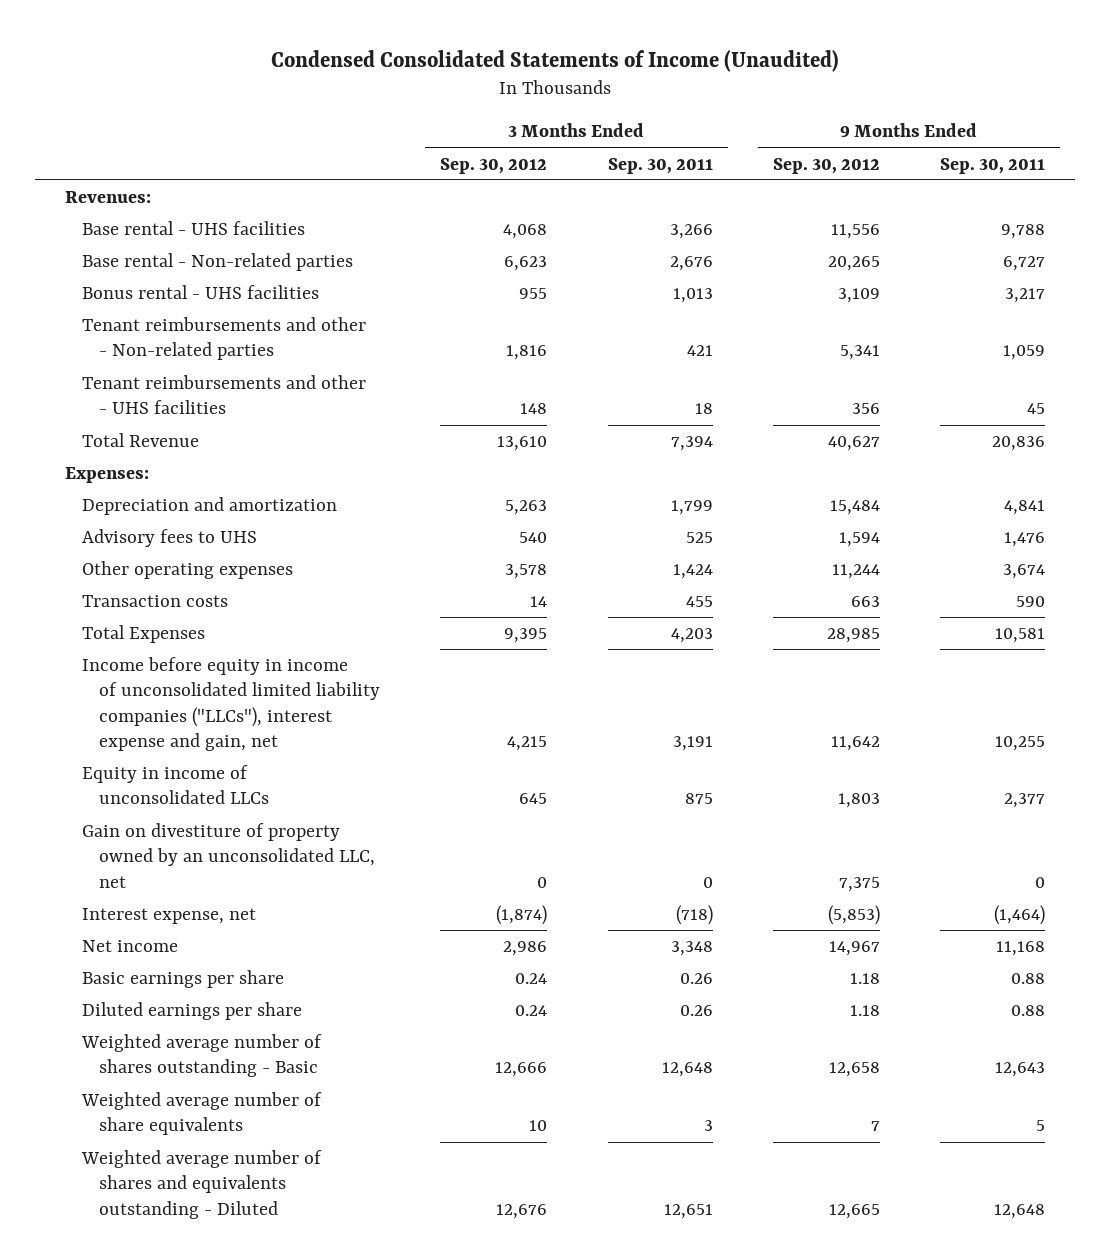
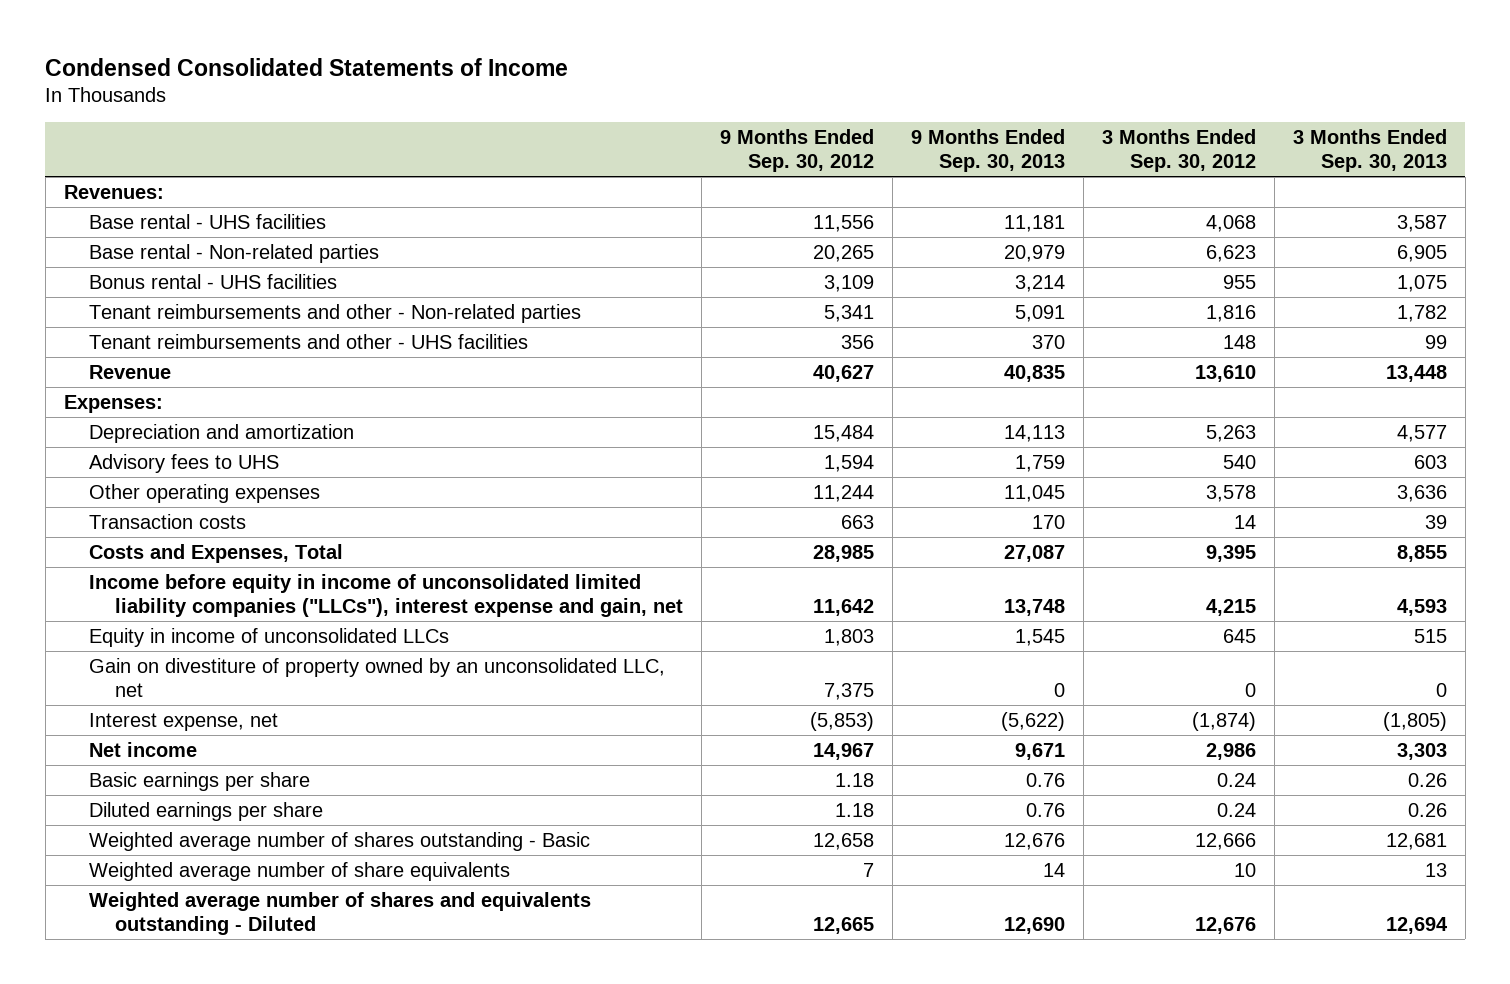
[271,49,840,72] Condensed Consolidated Statements of Income (Unaudited) -> [45,57,569,76] Condensed Consolidated Statements of Income
[607,157,713,174] Sep. 30, 2011 -> none
[939,157,1045,174] Sep. 30, 2011 -> none
none -> [910,129,1065,173] 9 Months Ended Sep. 30, 2013
none -> [1292,129,1447,173] 3 Months Ended Sep. 30, 2013
[82,433,200,448] Total Revenue -> [89,364,172,379] Revenue
[82,625,206,644] Total Expenses -> [89,543,344,563] Costs and Expenses, Total

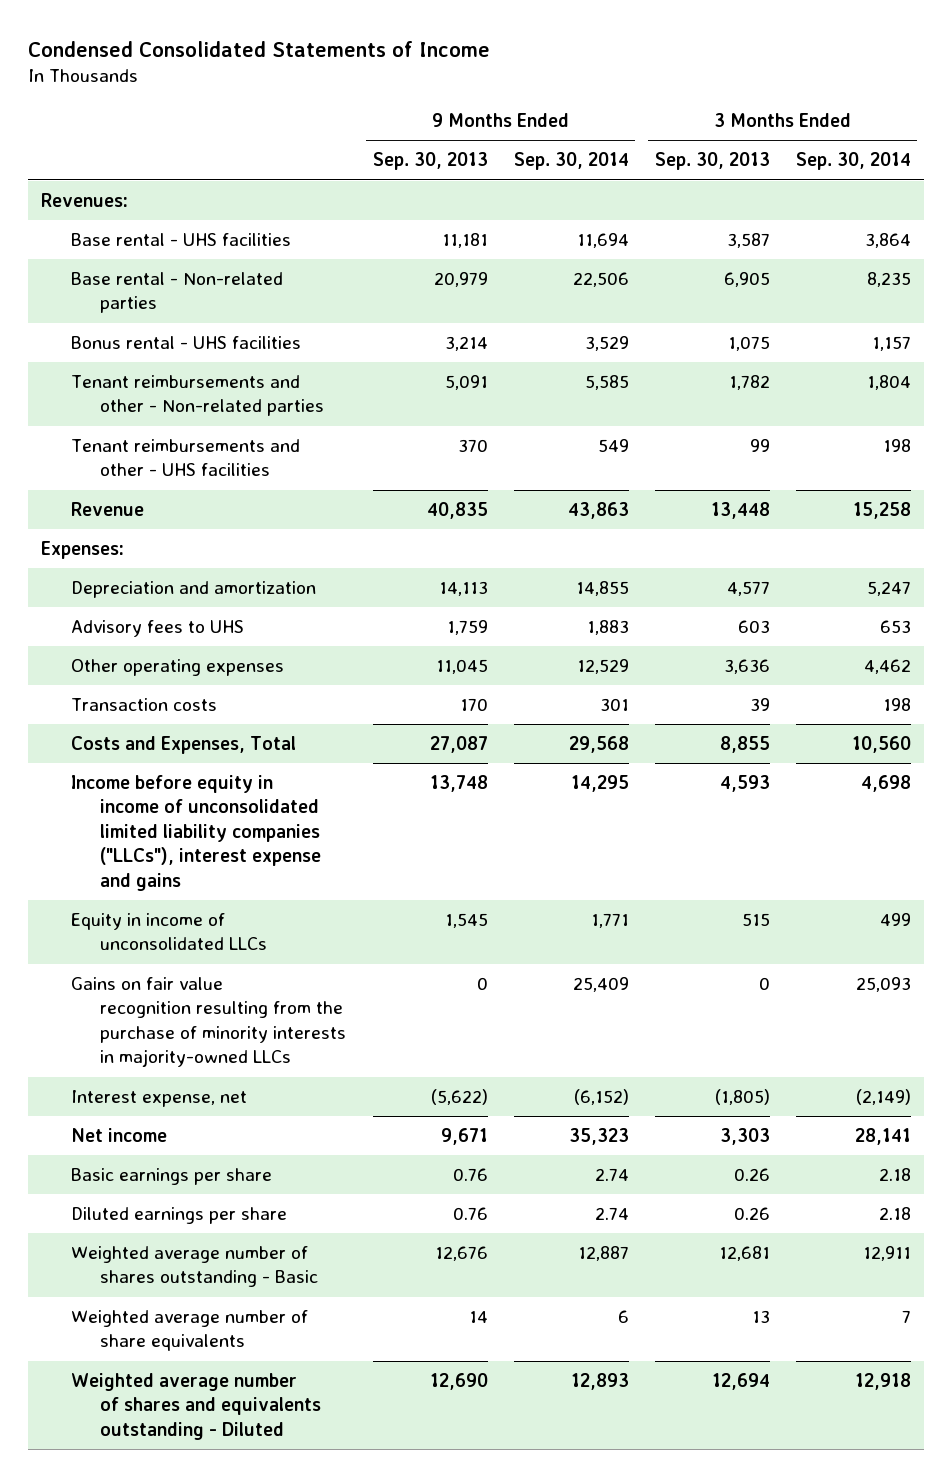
[719,129,874,173] 9 Months Ended Sep. 30, 2012 -> none
[1101,129,1256,173] 3 Months Ended Sep. 30, 2012 -> none
none -> [513,152,629,171] Sep. 30, 2014
none -> [795,152,911,171] Sep. 30, 2014
[89,573,683,618] Income before equity in income of unconsolidated limited liability companies ("LLCs"), interest expense and gain, net -> [70,775,322,891] Income before equity in income of unconsolidated limited liability companies ("LLCs"), interest expense and gains
[89,657,666,698] Gain on divestiture of property owned by an unconsolidated LLC, net -> none
none -> [70,977,347,1068] Gains on fair value recognition resulting from the purchase of minority interests in majority-owned LLCs

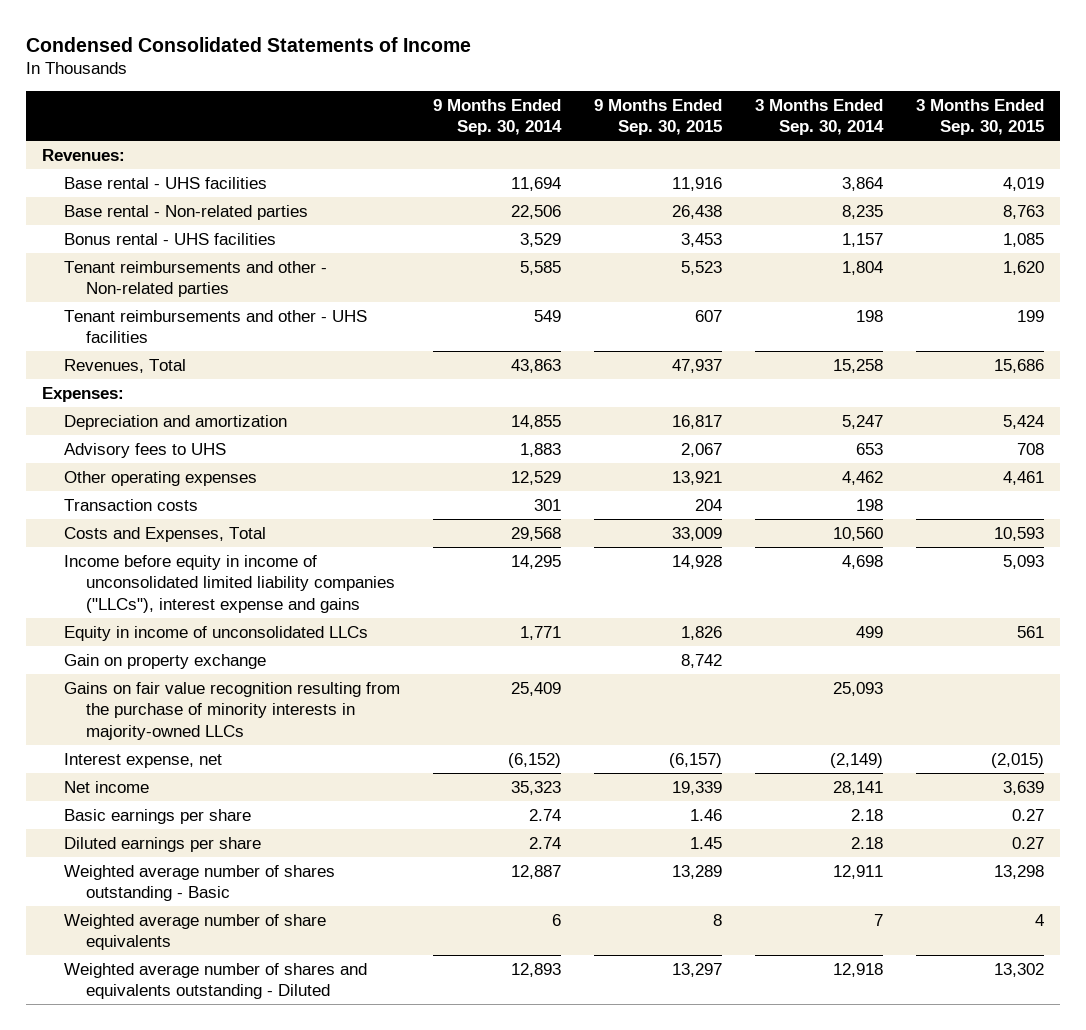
[372,152,488,171] Sep. 30, 2013 -> none
[654,152,770,171] Sep. 30, 2013 -> none
none -> [593,98,722,136] 9 Months Ended Sep. 30, 2015
none -> [915,98,1044,136] 3 Months Ended Sep. 30, 2015
[70,502,144,517] Revenue -> [63,358,186,373] Revenues, Total
none -> [63,653,266,669] Gain on property exchange

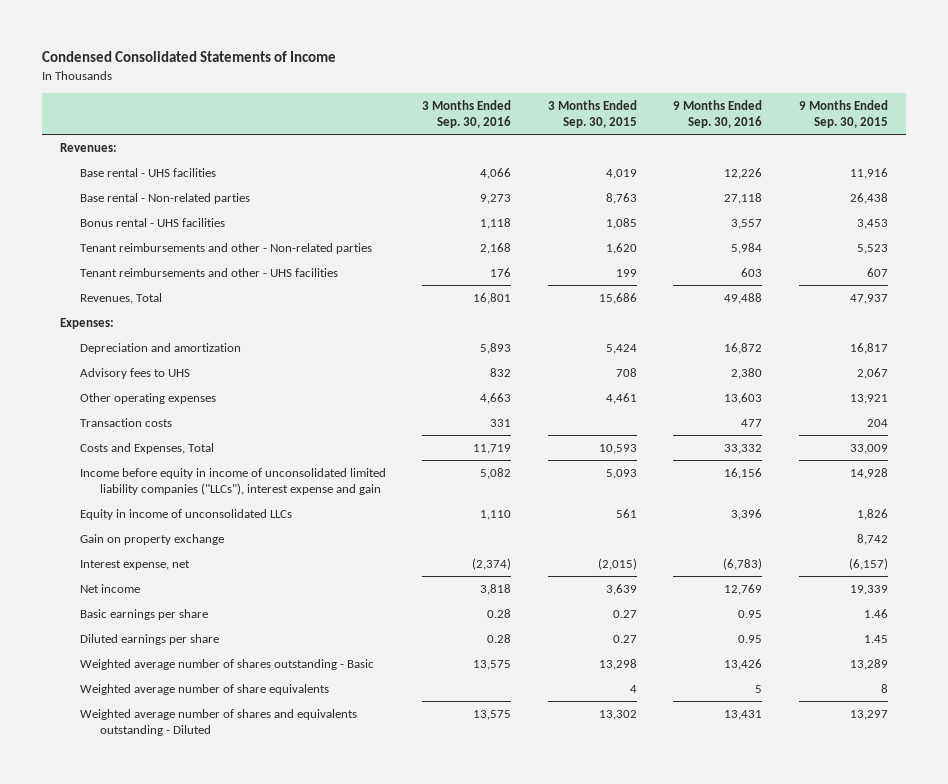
[432,98,562,136] 9 Months Ended Sep. 30, 2014 -> none
[754,98,884,136] 3 Months Ended Sep. 30, 2014 -> none
none -> [422,99,512,129] 3 Months Ended Sep. 30, 2016
none -> [673,99,763,129] 9 Months Ended Sep. 30, 2016
[63,554,395,613] Income before equity in income of unconsolidated limited liability companies ("LLCs"), interest expense and gains -> [80,467,387,496] Income before equity in income of unconsolidated limited liability companies ("LLCs"), interest expense and gain
[63,681,400,740] Gains on fair value recognition resulting from the purchase of minority interests in majority-owned LLCs -> none

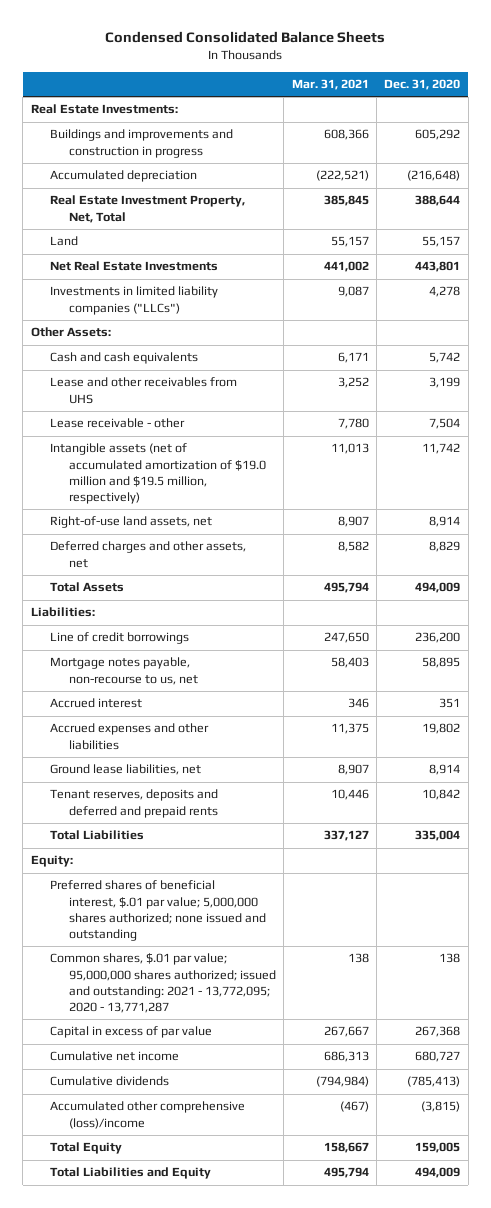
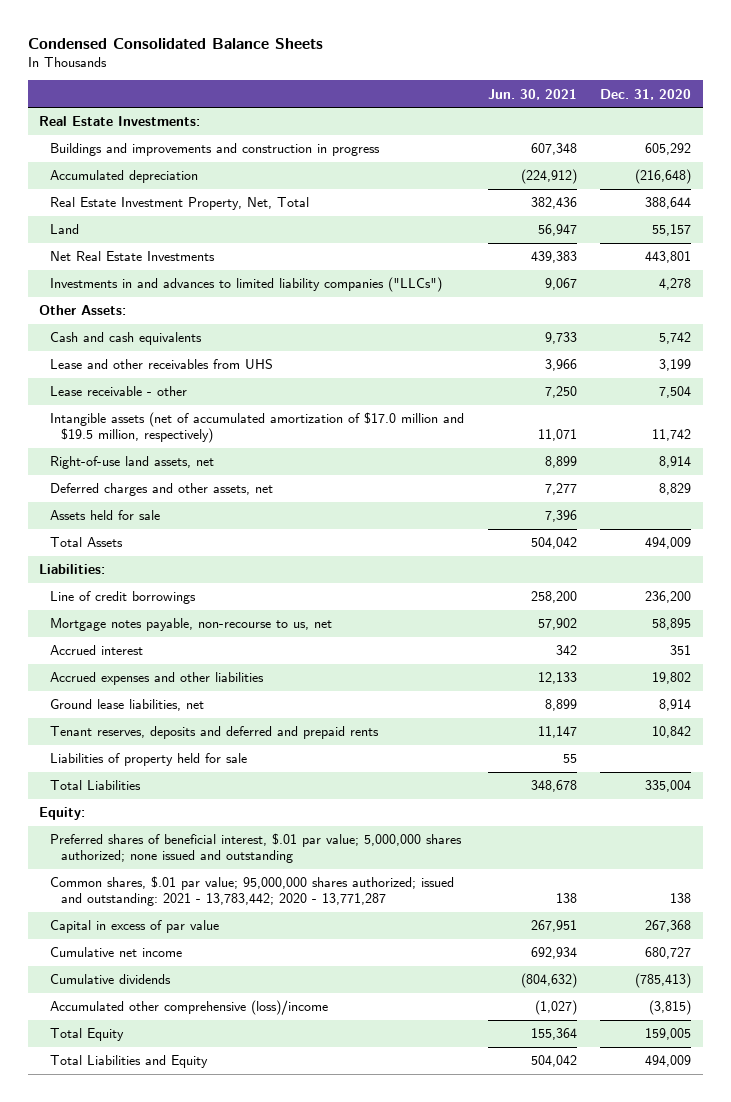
[291,78,369,90] Mar. 31, 2021 -> none
none -> [487,88,577,100] Jun. 30, 2021
[49,286,218,315] Investments in limited liability companies ("LLCs") -> [50,277,443,293] Investments in and advances to limited liability companies ("LLCs")
[49,443,267,504] Intangible assets (net of accumulated amortization of $19.0 million and $19.5 million, respectively) -> [50,412,465,444] Intangible assets (net of accumulated amortization of $17.0 million and $19.5 million, respectively)
none -> [50,510,161,521] Assets held for sale
none -> [50,753,248,767] Liabilities of property held for sale
[49,953,277,1013] Common shares, $.01 par value; 95,000,000 shares authorized; issued and outstanding: 2021 - 13,772,095; 2020 - 13,771,287 -> [50,876,455,907] Common shares, $.01 par value; 95,000,000 shares authorized; issued and outstanding: 2021 - 13,783,442; 2020 - 13,771,287

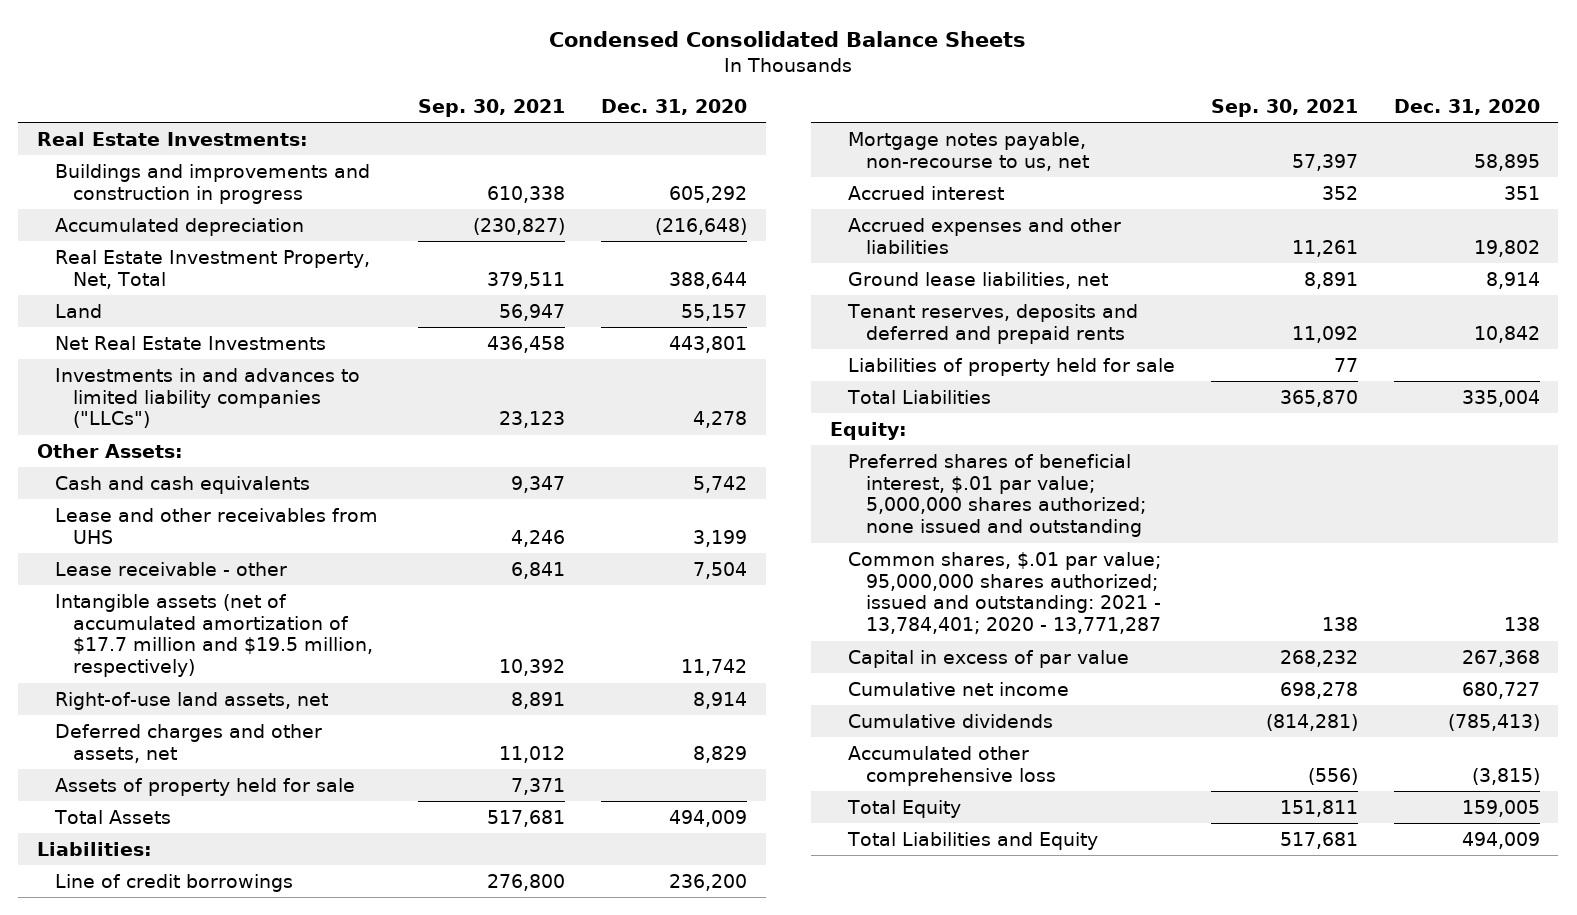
[487,88,577,100] Jun. 30, 2021 -> none
none -> [418,98,566,117] Sep. 30, 2021
[50,412,465,444] Intangible assets (net of accumulated amortization of $17.0 million and $19.5 million, respectively) -> [54,593,373,678] Intangible assets (net of accumulated amortization of $17.7 million and $19.5 million, respectively)
[50,510,161,521] Assets held for sale -> [54,777,355,796] Assets of property held for sale
[50,876,455,907] Common shares, $.01 par value; 95,000,000 shares authorized; issued and outstanding: 2021 - 13,783,442; 2020 - 13,771,287 -> [847,551,1161,635] Common shares, $.01 par value; 95,000,000 shares authorized; issued and outstanding: 2021 - 13,784,401; 2020 - 13,771,287
[50,1000,329,1016] Accumulated other comprehensive (loss)/income -> [847,745,1056,786] Accumulated other comprehensive loss

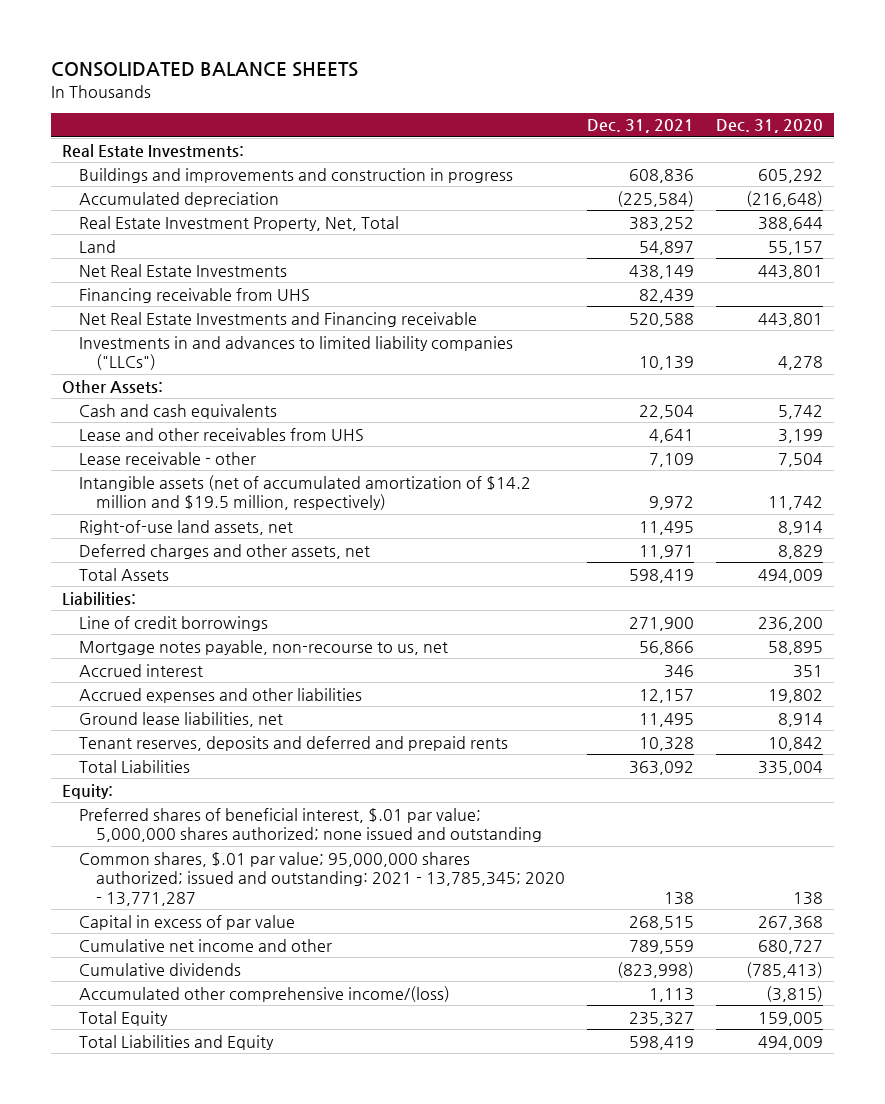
[549,30,1027,47] Condensed Consolidated Balance Sheets -> [50,62,358,78] CONSOLIDATED BALANCE SHEETS
[418,98,566,117] Sep. 30, 2021 -> none
none -> [587,119,695,134] Dec. 31, 2021
none -> [78,287,310,303] Financing receivable from UHS
none -> [78,311,477,327] Net Real Estate Investments and Financing receivable
[54,593,373,678] Intangible assets (net of accumulated amortization of $17.7 million and $19.5 million, respectively) -> [78,474,531,511] Intangible assets (net of accumulated amortization of $14.2 million and $19.5 million, respectively)
[54,777,355,796] Assets of property held for sale -> none
[847,357,1175,376] Liabilities of property held for sale -> none
[847,551,1161,635] Common shares, $.01 par value; 95,000,000 shares authorized; issued and outstanding: 2021 - 13,784,401; 2020 - 13,771,287 -> [78,851,566,906] Common shares, $.01 par value; 95,000,000 shares authorized; issued and outstanding: 2021 - 13,785,345; 2020 - 13,771,287
[847,681,1069,696] Cumulative net income -> [78,938,332,952] Cumulative net income and other
[847,745,1056,786] Accumulated other comprehensive loss -> [78,985,450,1002] Accumulated other comprehensive income/(loss)

